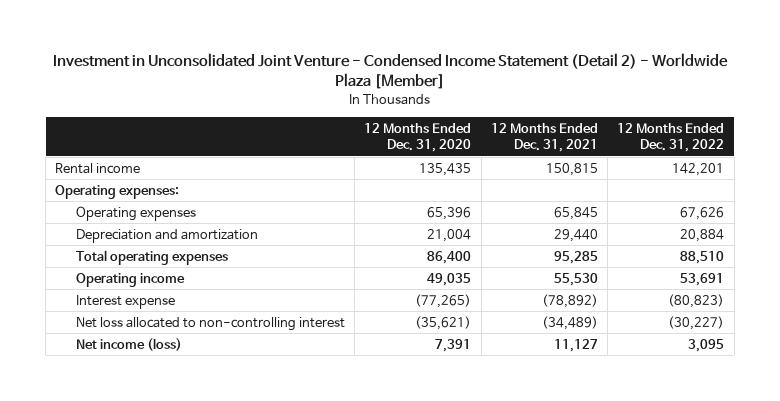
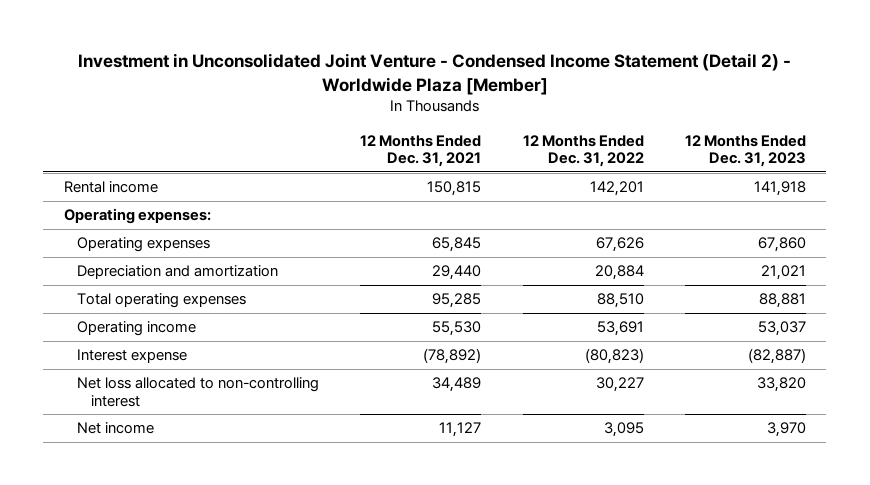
[364,123,472,153] 12 Months Ended Dec. 31, 2020 -> none
none -> [684,134,806,168] 12 Months Ended Dec. 31, 2023
[541,315,598,330] (34,489) -> [432,377,482,393] 34,489
[668,315,725,330] (30,227) -> [595,377,644,393] 30,227
[75,337,182,351] Net income (loss) -> [77,422,155,435] Net income

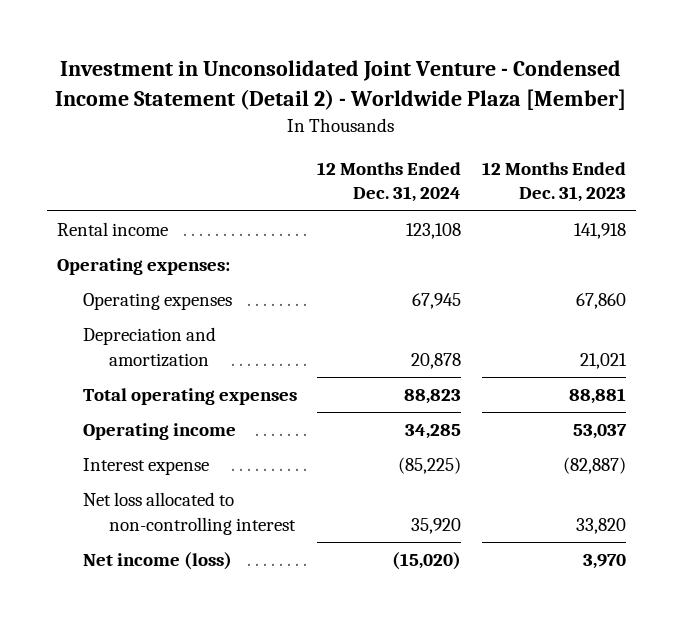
[360,134,482,168] 12 Months Ended Dec. 31, 2021 -> none
[522,134,644,168] 12 Months Ended Dec. 31, 2022 -> none
none -> [317,161,462,203] 12 Months Ended Dec. 31, 2024
[77,422,155,435] Net income -> [82,552,232,571] Net income (loss)

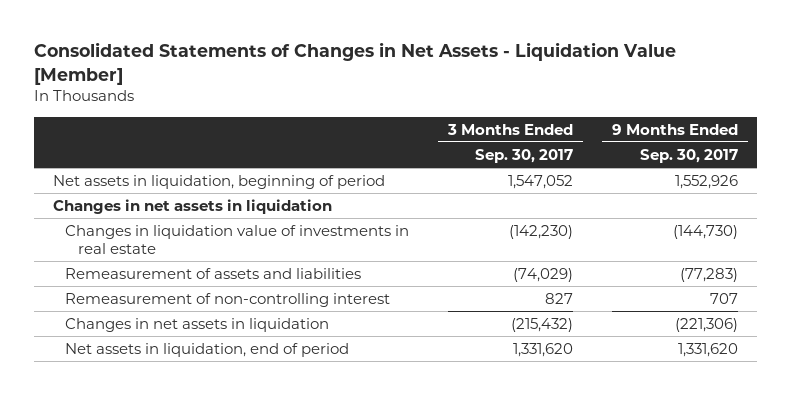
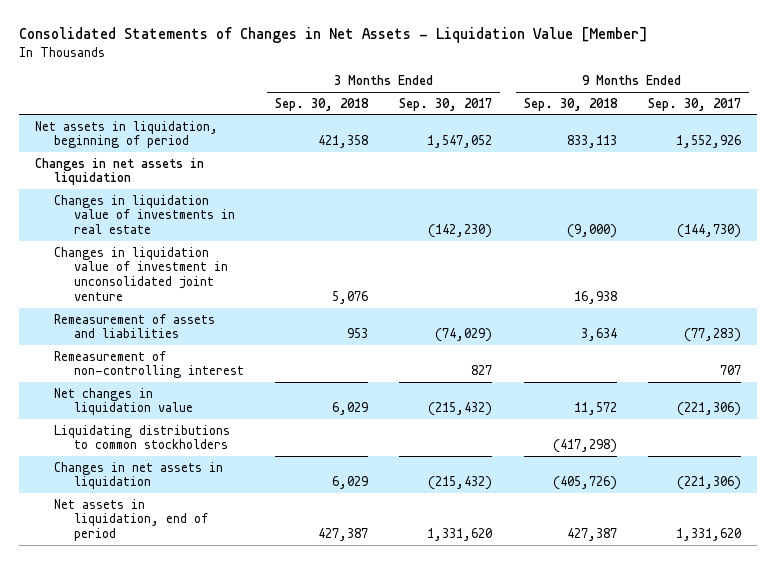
none -> [275,97,370,111] Sep. 30, 2018
none -> [523,97,618,111] Sep. 30, 2018
none -> [54,246,228,302] Changes in liquidation value of investment in unconsolidated joint venture
none -> [54,387,193,416] Net changes in liquidation value
none -> [54,424,231,450] Liquidating distributions to common stockholders

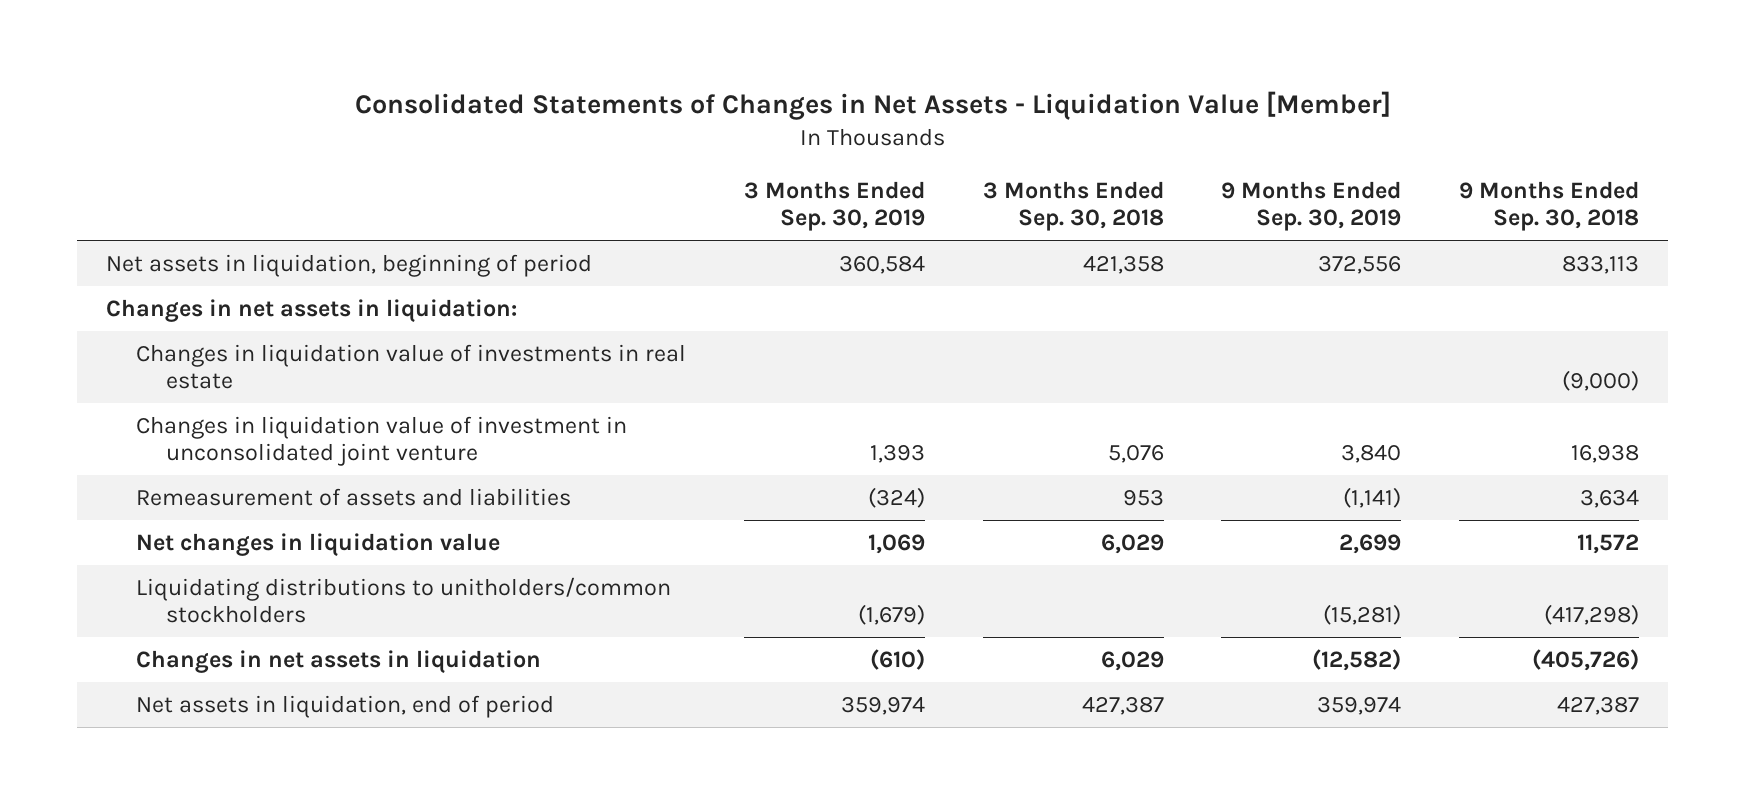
[399,97,493,111] Sep. 30, 2017 -> none
[647,97,741,111] Sep. 30, 2017 -> none
none -> [743,181,925,232] 3 Months Ended Sep. 30, 2019
none -> [1221,181,1402,232] 9 Months Ended Sep. 30, 2019
[35,157,205,186] Changes in net assets in liquidation -> [105,298,517,322] Changes in net assets in liquidation:
[54,350,244,379] Remeasurement of non-controlling interest -> none
[54,424,231,450] Liquidating distributions to common stockholders -> [136,576,672,623] Liquidating distributions to unitholders/common stockholders

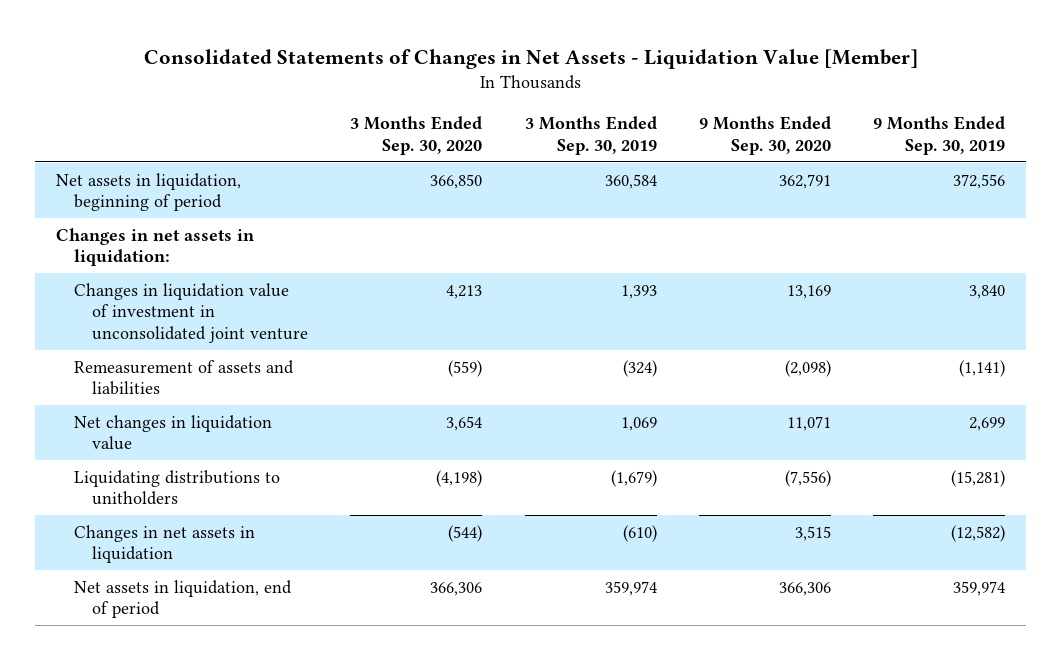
[982,181,1164,232] 3 Months Ended Sep. 30, 2018 -> none
[1459,181,1640,232] 9 Months Ended Sep. 30, 2018 -> none
none -> [350,116,483,155] 3 Months Ended Sep. 30, 2020
none -> [698,116,831,155] 9 Months Ended Sep. 30, 2020
[136,343,687,389] Changes in liquidation value of investments in real estate -> none
[136,576,672,623] Liquidating distributions to unitholders/common stockholders -> [74,469,281,506] Liquidating distributions to unitholders

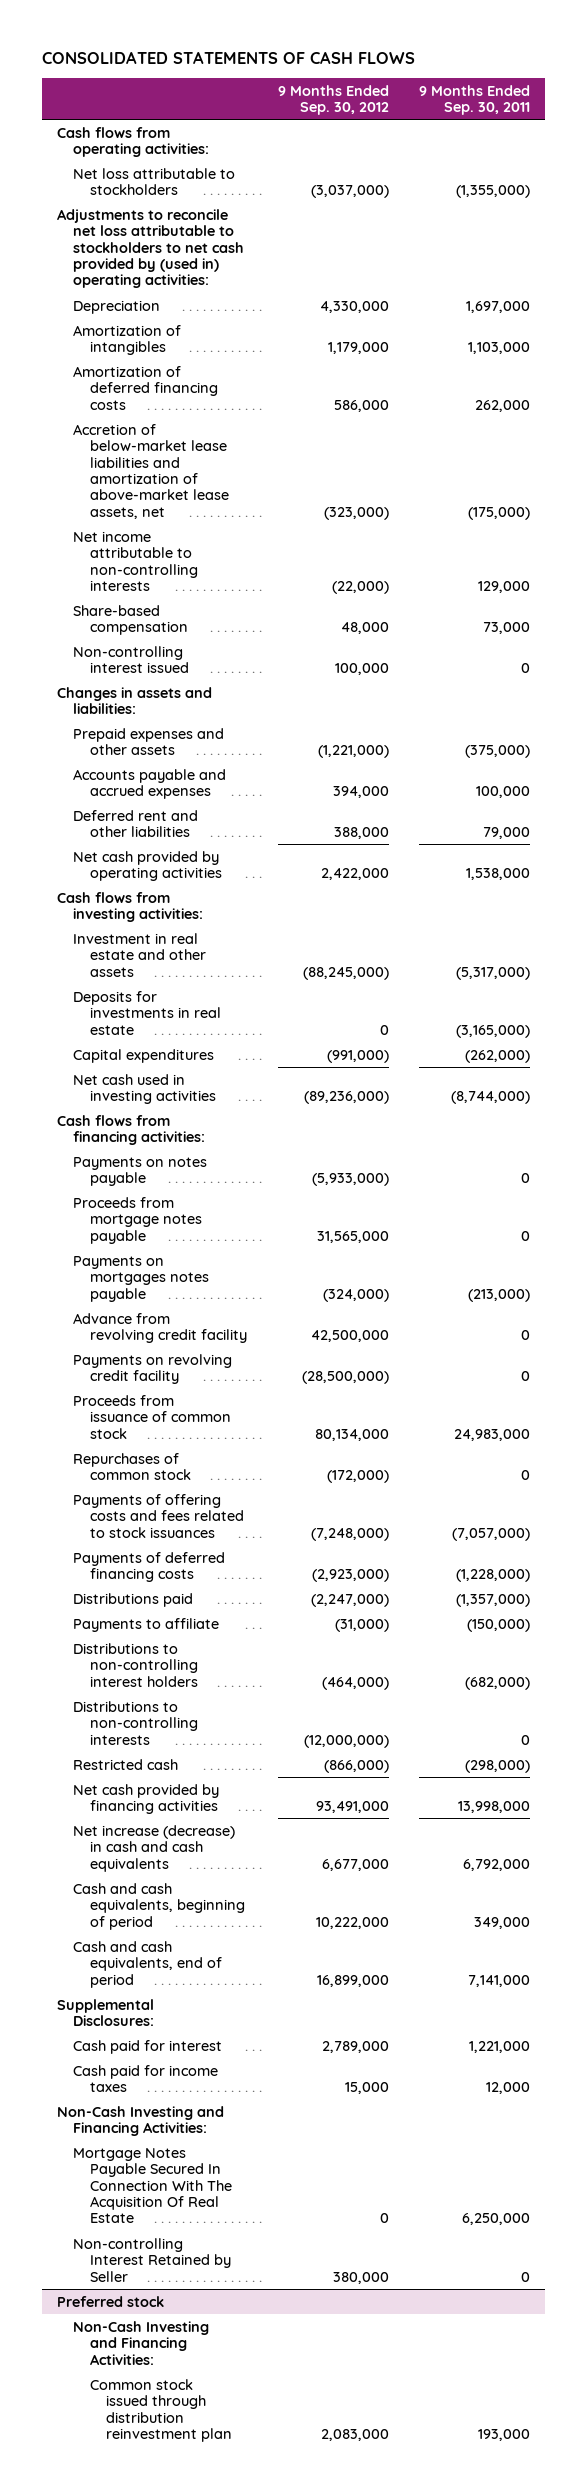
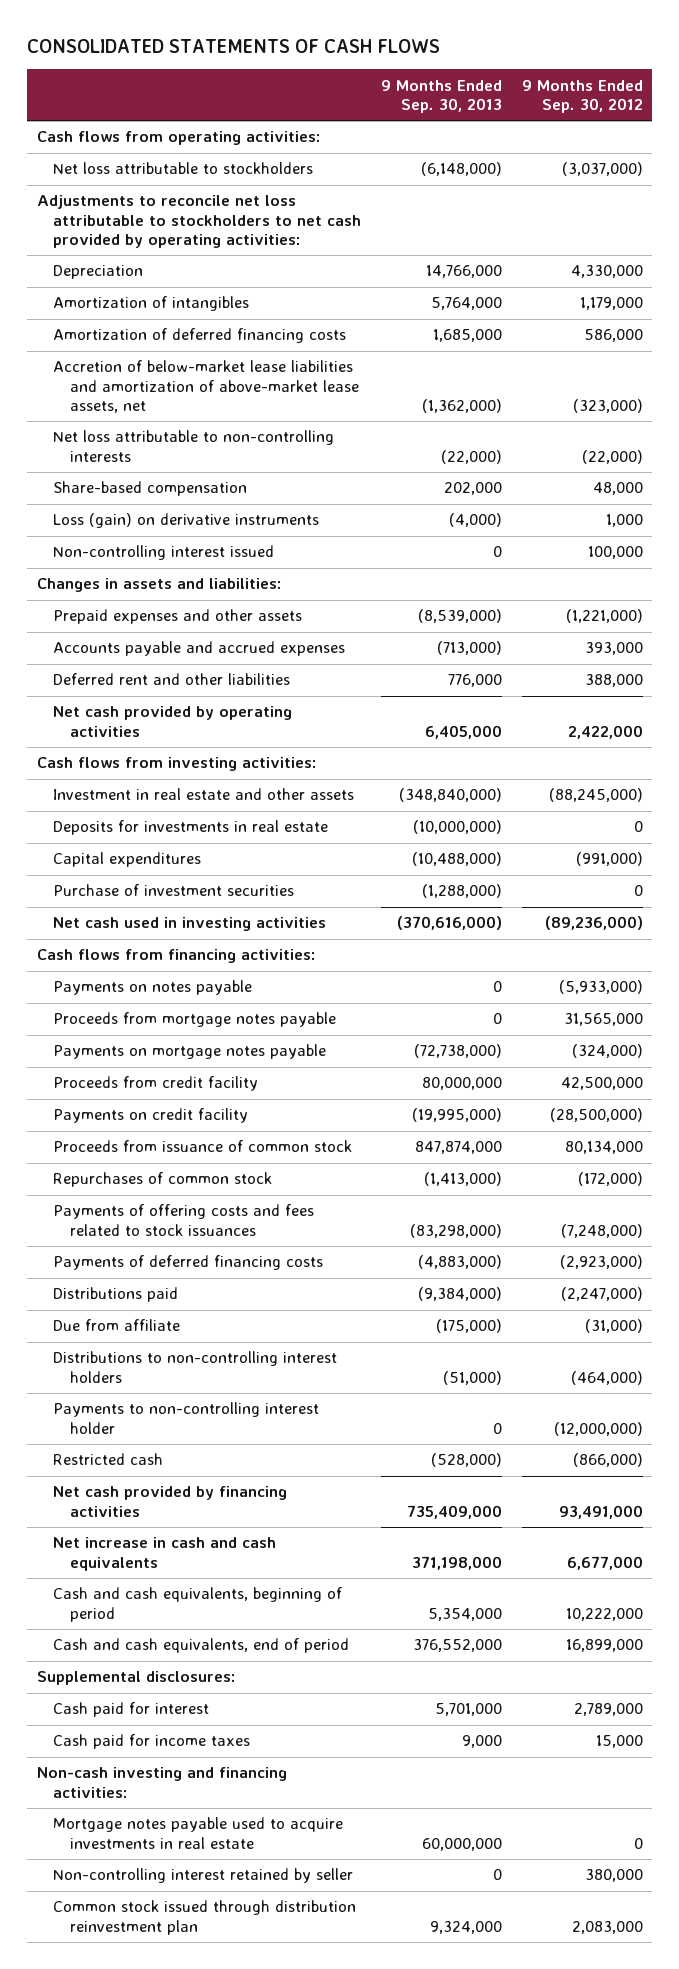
[419,84,531,116] 9 Months Ended Sep. 30, 2011 -> none
none -> [380,79,502,113] 9 Months Ended Sep. 30, 2013
[56,208,245,289] Adjustments to reconcile net loss attributable to stockholders to net cash provided by (used in) operating activities: -> [36,195,362,248] Adjustments to reconcile net loss attributable to stockholders to net cash provided by operating activities:
[73,530,198,592] Net income attributable to non-controlling interests -> [53,430,335,462] Net loss attributable to non-controlling interests
none -> [53,513,320,529] Loss (gain) on derivative instruments
[332,786,389,799] 394,000 -> [584,642,643,656] 393,000
none -> [53,884,295,897] Purchase of investment securities
[73,1255,209,1302] Payments on mortgages notes payable -> [53,1044,327,1060] Payments on mortgage notes payable
[73,1312,247,1344] Advance from revolving credit facility -> [53,1076,259,1092] Proceeds from credit facility
[73,1353,233,1385] Payments on revolving credit facility -> [53,1108,249,1124] Payments on credit facility
[73,1617,220,1632] Payments to affiliate -> [53,1319,181,1332] Due from affiliate
[73,1700,198,1745] Distributions to non-controlling interests -> [53,1402,320,1434] Payments to non-controlling interest holder
[73,1824,236,1872] Net increase (decrease) in cash and cash equivalents -> [53,1537,277,1571] Net increase in cash and cash equivalents
[56,1998,155,2027] Supplemental Disclosures: -> [36,1671,235,1686] Supplemental disclosures:
[56,2295,164,2307] Preferred stock -> none
[73,2320,210,2365] Non-Cash Investing and Financing Activities: -> none
[56,2105,224,2137] Non-Cash Investing and Financing Activities: -> [36,1767,287,1798] Non-cash investing and financing activities:
[73,2147,232,2224] Mortgage Notes Payable Secured In Connection With The Acquisition Of Real Estate -> [53,1817,344,1849] Mortgage notes payable used to acquire investments in real estate
[73,2237,231,2282] Non-controlling Interest Retained by Seller -> [53,1868,354,1884] Non-controlling interest retained by seller

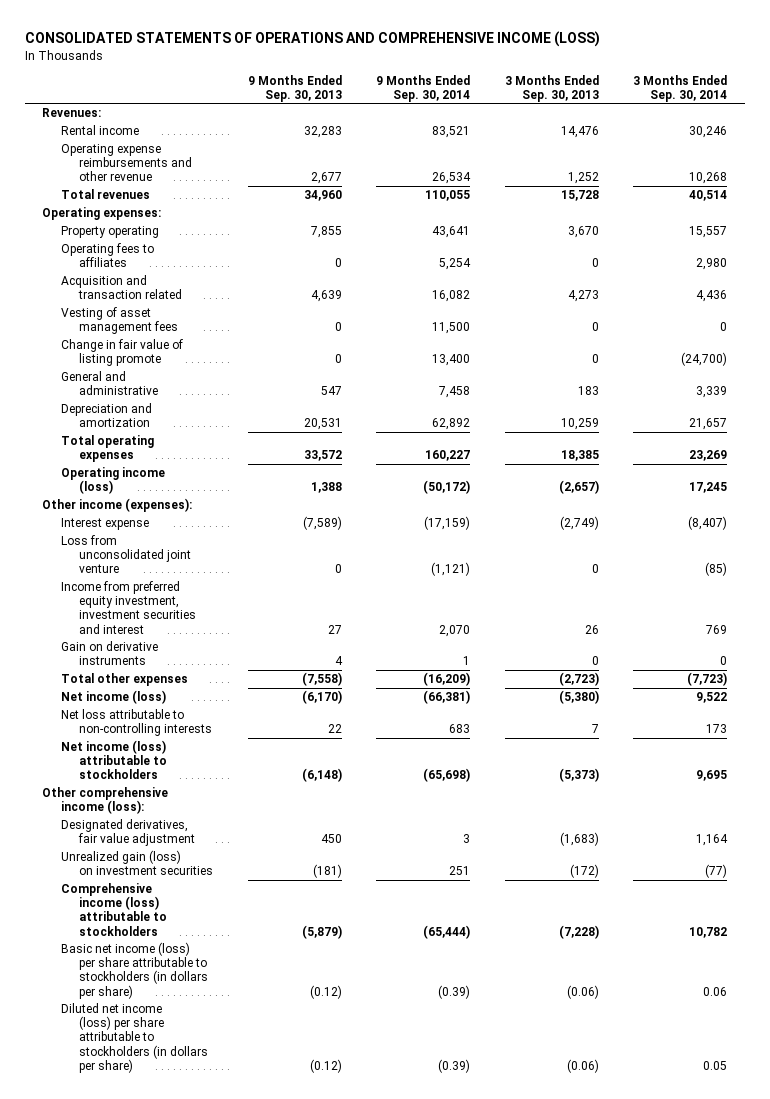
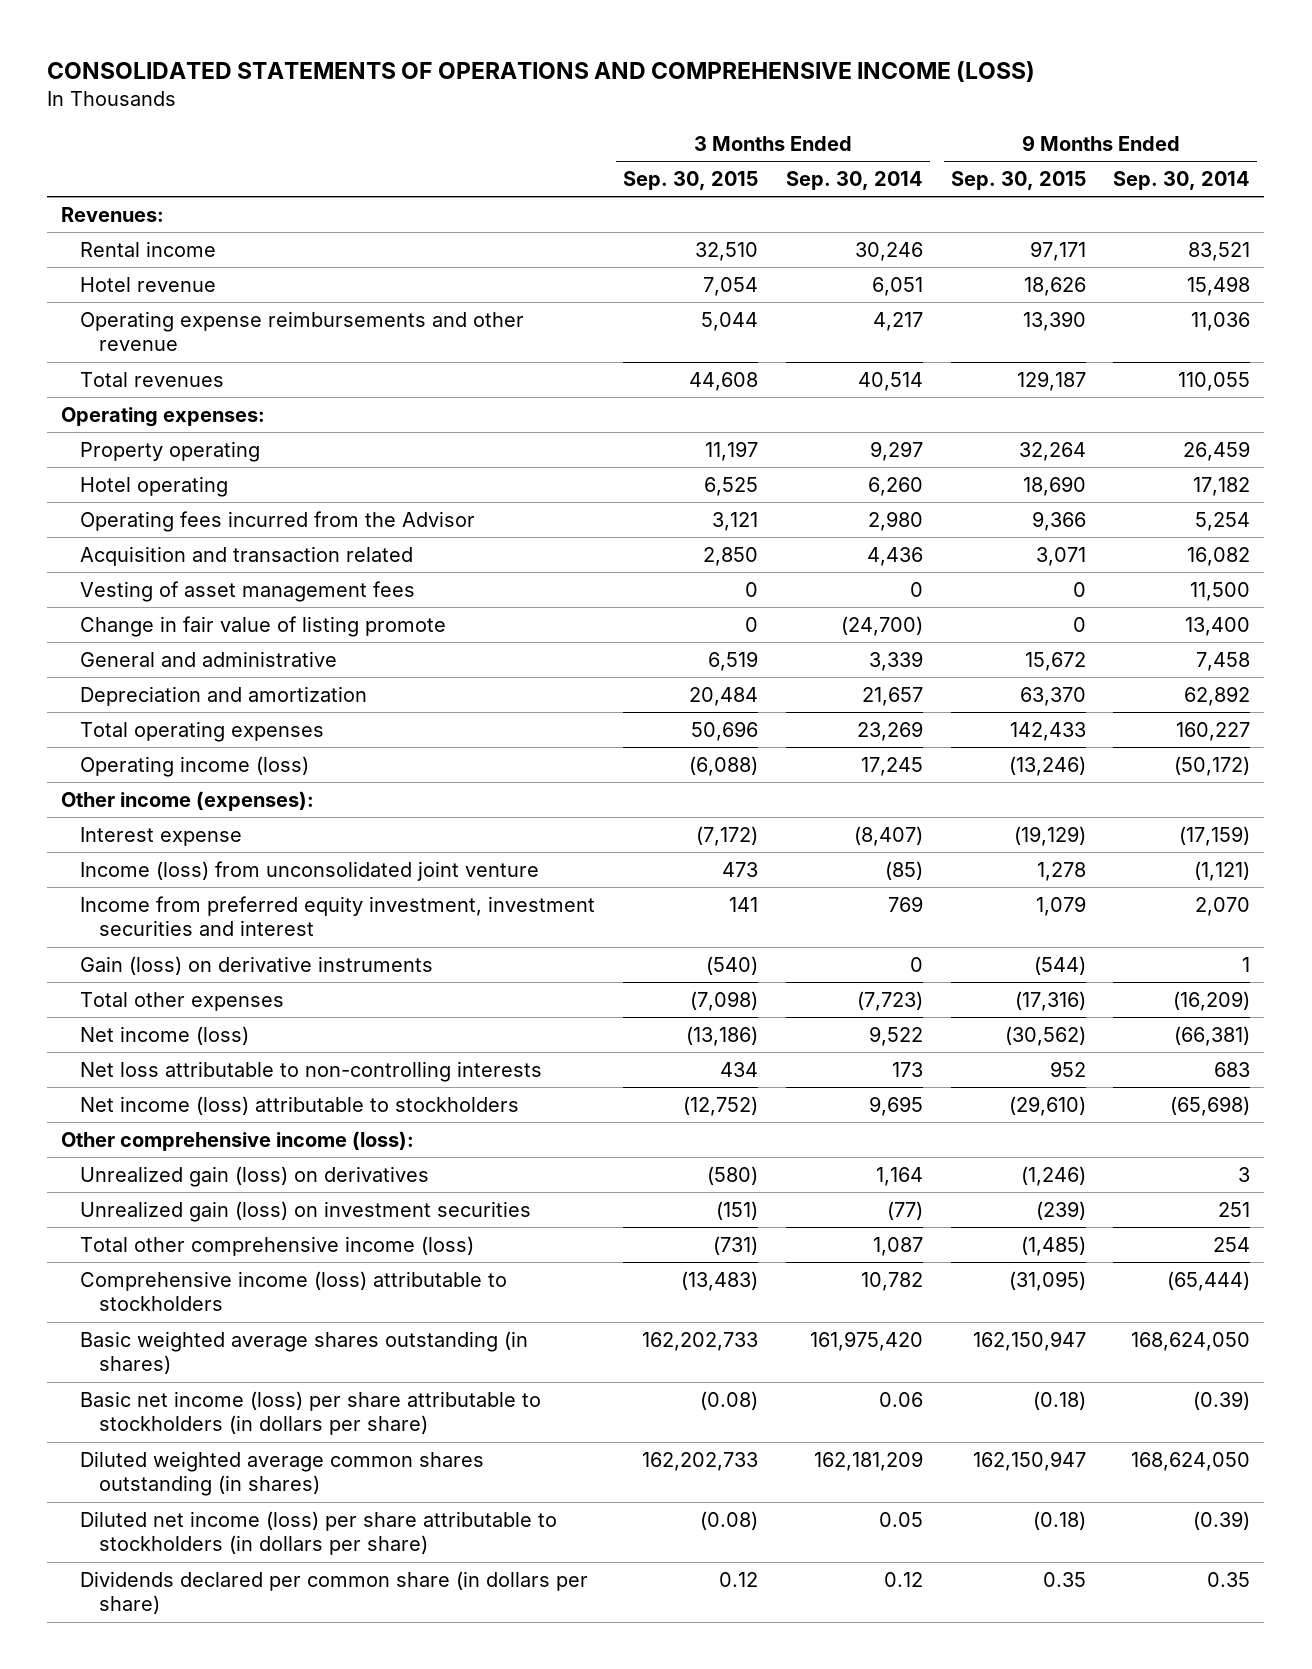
[247,74,342,102] 9 Months Ended Sep. 30, 2013 -> none
[504,74,599,102] 3 Months Ended Sep. 30, 2013 -> none
none -> [622,170,758,190] Sep. 30, 2015
none -> [950,170,1086,190] Sep. 30, 2015
none -> [80,276,217,292] Hotel revenue
[432,172,472,185] 26,534 -> [1191,311,1251,331] 11,036
[689,172,728,185] 10,268 -> [872,311,923,331] 4,217
[432,226,471,239] 43,641 -> [1183,440,1251,461] 26,459
[689,226,728,239] 15,557 -> [869,440,923,461] 9,297
none -> [80,475,229,497] Hotel operating
[60,243,154,268] Operating fees to affiliates -> [80,510,476,532] Operating fees incurred from the Advisor
[60,535,192,574] Loss from unconsolidated joint venture -> [80,860,540,881] Income (loss) from unconsolidated joint venture
[60,641,158,666] Gain on derivative instruments -> [80,955,434,975] Gain (loss) on derivative instruments
[60,819,196,847] Designated derivatives, fair value adjustment -> [80,1165,430,1187] Unrealized gain (loss) on derivatives
none -> [80,1235,475,1256] Total other comprehensive income (loss)
none -> [80,1330,529,1375] Basic weighted average shares outstanding (in shares)
none -> [80,1450,485,1497] Diluted weighted average common shares outstanding (in shares)
none -> [80,1570,589,1615] Dividends declared per common share (in dollars per share)

